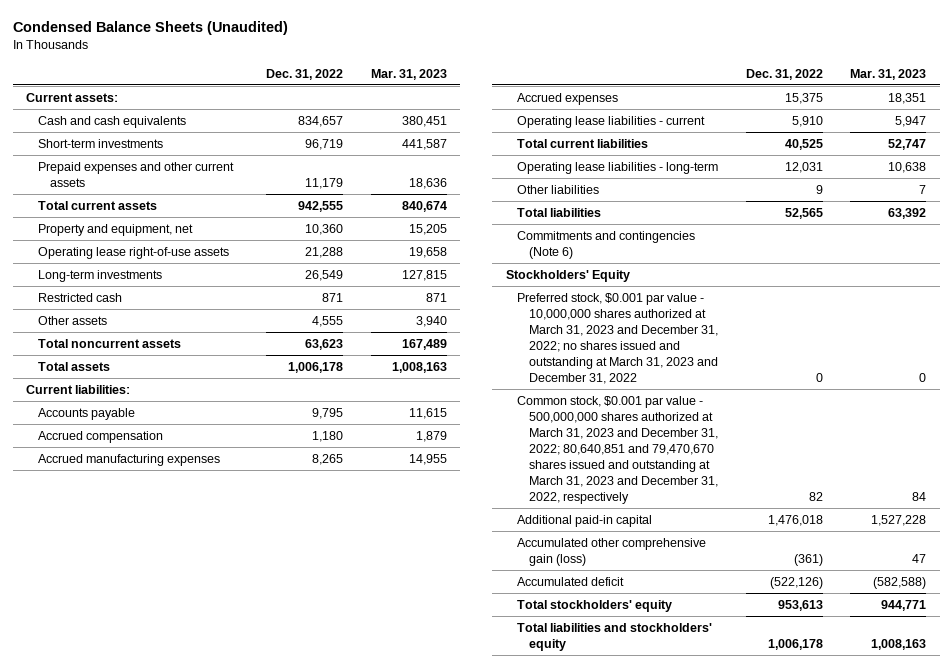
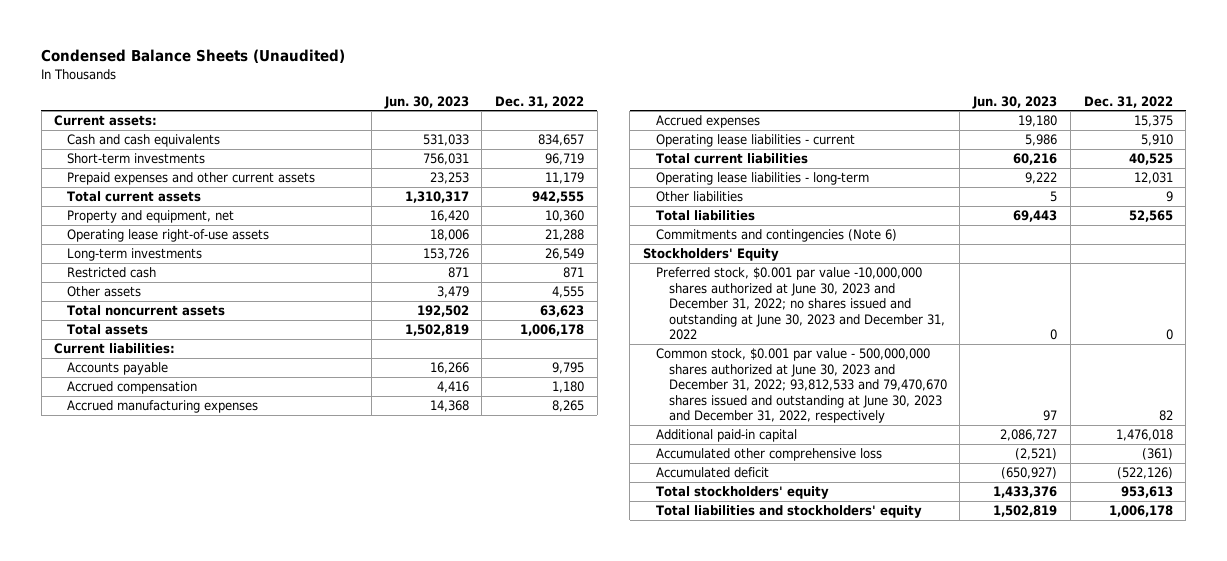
[370,68,447,80] Mar. 31, 2023 -> none
none -> [383,95,469,109] Jun. 30, 2023
[517,292,719,384] Preferred stock, $0.001 par value - 10,000,000 shares authorized at March 31, 2023 and December 31, 2022; no shares issued and outstanding at March 31, 2023 and December 31, 2022 -> [655,267,945,341] Preferred stock, $0.001 par value -10,000,000 shares authorized at June 30, 2023 and December 31, 2022; no shares issued and outstanding at June 30, 2023 and December 31, 2022
[517,395,719,504] Common stock, $0.001 par value - 500,000,000 shares authorized at March 31, 2023 and December 31, 2022; 80,640,851 and 79,470,670 shares issued and outstanding at March 31, 2023 and December 31, 2022, respectively -> [655,348,947,424] Common stock, $0.001 par value - 500,000,000 shares authorized at June 30, 2023 and December 31, 2022; 93,812,533 and 79,470,670 shares issued and outstanding at June 30, 2023 and December 31, 2022, respectively
[517,537,707,566] Accumulated other comprehensive gain (loss) -> [655,448,882,462] Accumulated other comprehensive loss

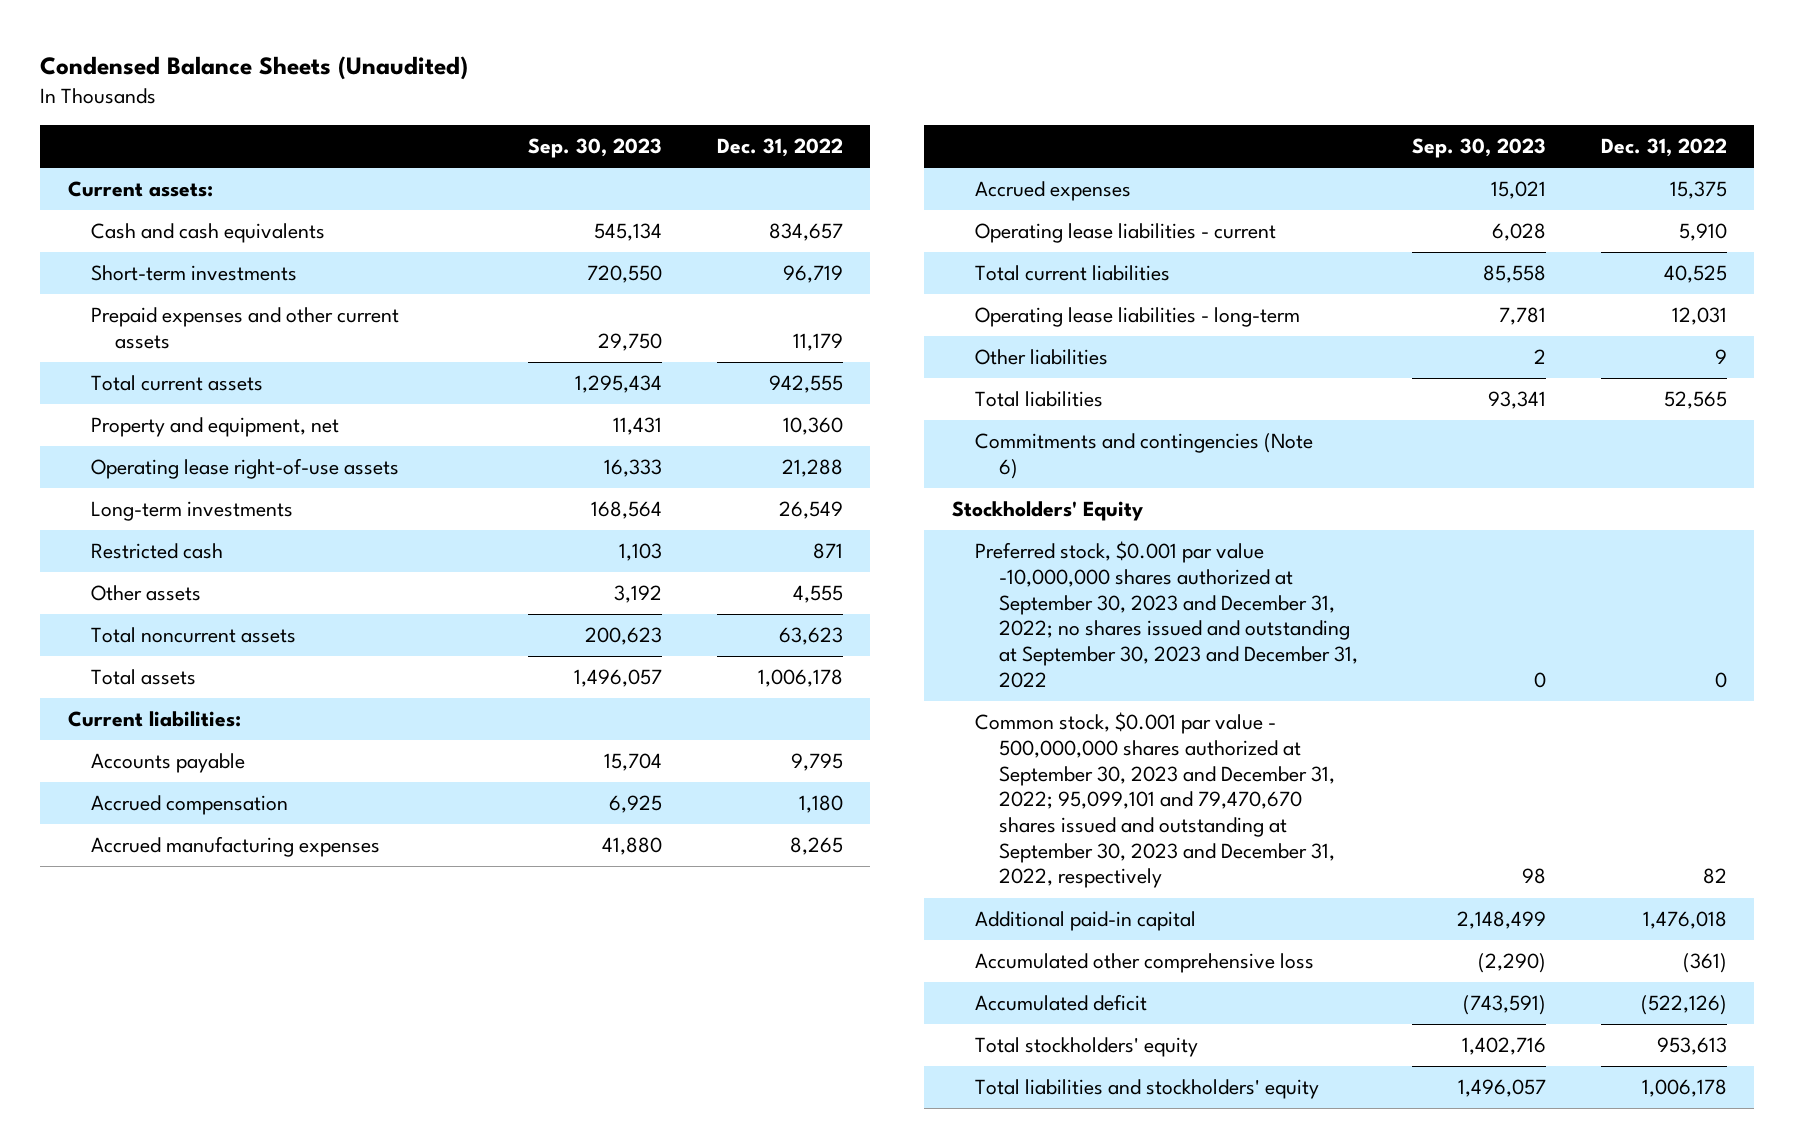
[383,95,469,109] Jun. 30, 2023 -> none
none -> [528,138,663,159] Sep. 30, 2023
[655,267,945,341] Preferred stock, $0.001 par value -10,000,000 shares authorized at June 30, 2023 and December 31, 2022; no shares issued and outstanding at June 30, 2023 and December 31, 2022 -> [975,541,1358,688] Preferred stock, $0.001 par value -10,000,000 shares authorized at September 30, 2023 and December 31, 2022; no shares issued and outstanding at September 30, 2023 and December 31, 2022
[655,348,947,424] Common stock, $0.001 par value - 500,000,000 shares authorized at June 30, 2023 and December 31, 2022; 93,812,533 and 79,470,670 shares issued and outstanding at June 30, 2023 and December 31, 2022, respectively -> [975,712,1335,889] Common stock, $0.001 par value - 500,000,000 shares authorized at September 30, 2023 and December 31, 2022; 95,099,101 and 79,470,670 shares issued and outstanding at September 30, 2023 and December 31, 2022, respectively

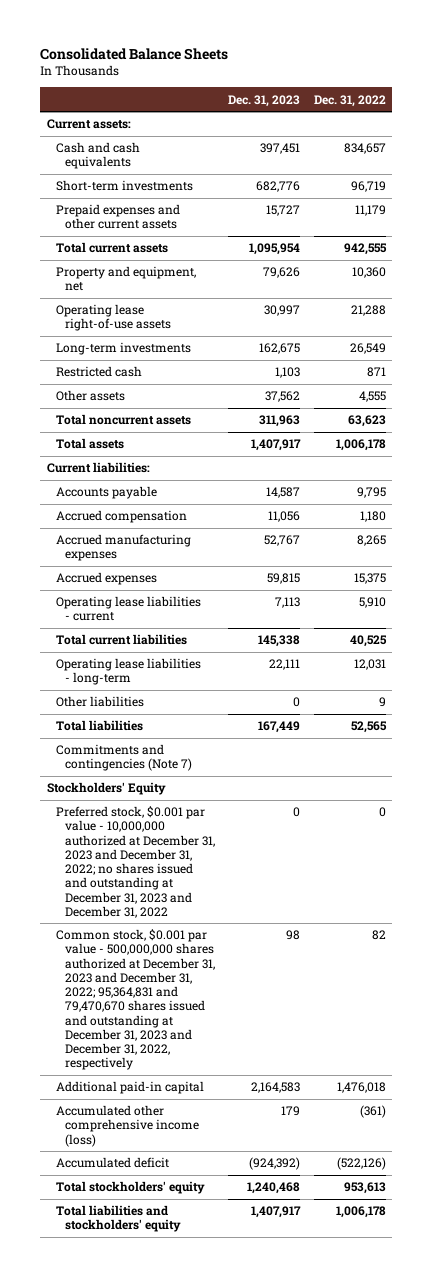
[40,56,469,81] Condensed Balance Sheets (Unaudited) -> [40,47,229,60] Consolidated Balance Sheets
[528,138,663,159] Sep. 30, 2023 -> none
none -> [228,94,301,107] Dec. 31, 2023
[975,433,1314,480] Commitments and contingencies (Note 6) -> [55,744,192,772] Commitments and contingencies (Note 7)
[975,541,1358,688] Preferred stock, $0.001 par value -10,000,000 shares authorized at September 30, 2023 and December 31, 2022; no shares issued and outstanding at September 30, 2023 and December 31, 2022 -> [55,806,215,918] Preferred stock, $0.001 par value - 10,000,000 authorized at December 31, 2023 and December 31, 2022; no shares issued and outstanding at December 31, 2023 and December 31, 2022
[975,712,1335,889] Common stock, $0.001 par value - 500,000,000 shares authorized at September 30, 2023 and December 31, 2022; 95,099,101 and 79,470,670 shares issued and outstanding at September 30, 2023 and December 31, 2022, respectively -> [55,929,215,1071] Common stock, $0.001 par value - 500,000,000 shares authorized at December 31, 2023 and December 31, 2022; 95,364,831 and 79,470,670 shares issued and outstanding at December 31, 2023 and December 31, 2022, respectively
[975,953,1315,974] Accumulated other comprehensive loss -> [55,1105,199,1147] Accumulated other comprehensive income (loss)

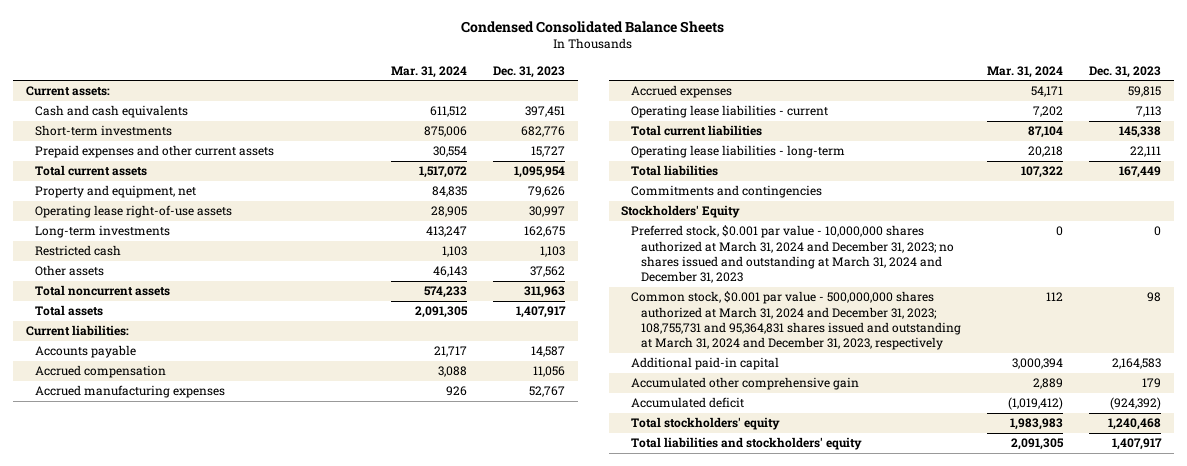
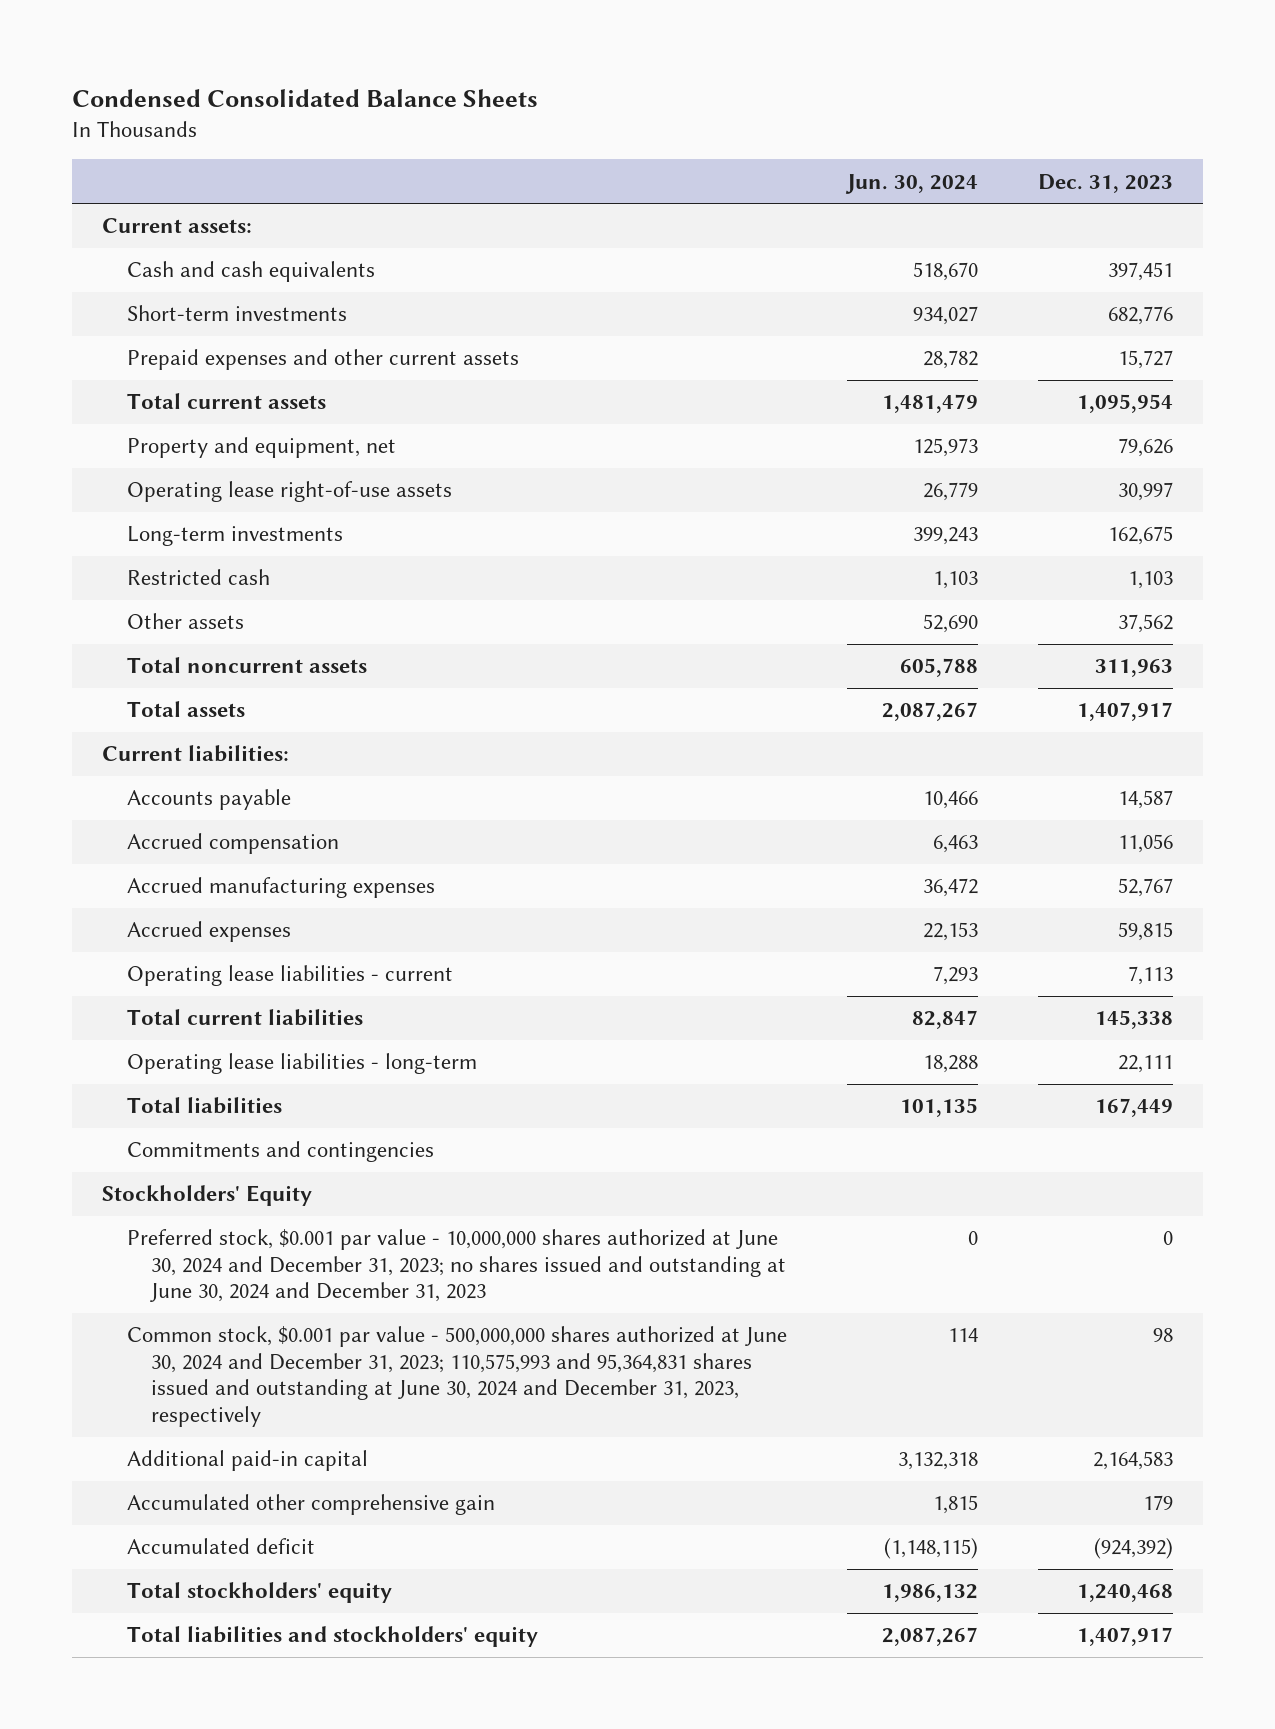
[391,65,468,78] Mar. 31, 2024 -> none
none -> [844,173,978,194] Jun. 30, 2024
[631,225,955,284] Preferred stock, $0.001 par value - 10,000,000 shares authorized at March 31, 2024 and December 31, 2023; no shares issued and outstanding at March 31, 2024 and December 31, 2023 -> [126,1229,786,1303] Preferred stock, $0.001 par value - 10,000,000 shares authorized at June 30, 2024 and December 31, 2023; no shares issued and outstanding at June 30, 2024 and December 31, 2023
[631,291,962,351] Common stock, $0.001 par value - 500,000,000 shares authorized at March 31, 2024 and December 31, 2023; 108,755,731 and 95,364,831 shares issued and outstanding at March 31, 2024 and December 31, 2023, respectively -> [126,1326,787,1427] Common stock, $0.001 par value - 500,000,000 shares authorized at June 30, 2024 and December 31, 2023; 110,575,993 and 95,364,831 shares issued and outstanding at June 30, 2024 and December 31, 2023, respectively

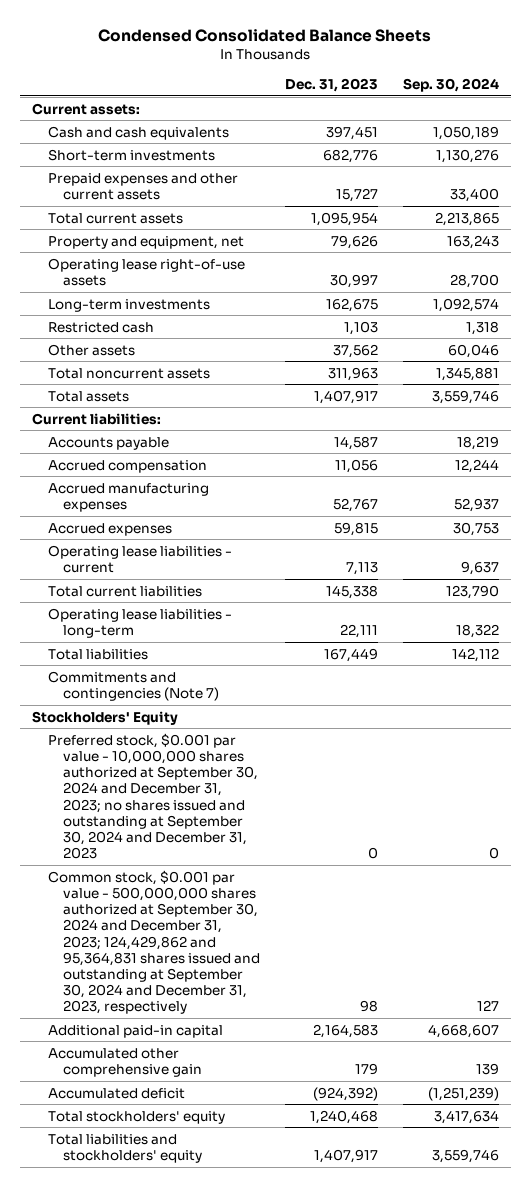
[844,173,978,194] Jun. 30, 2024 -> none
none -> [402,77,499,92] Sep. 30, 2024
[126,1141,434,1163] Commitments and contingencies -> [47,670,219,701] Commitments and contingencies (Note 7)
[126,1229,786,1303] Preferred stock, $0.001 par value - 10,000,000 shares authorized at June 30, 2024 and December 31, 2023; no shares issued and outstanding at June 30, 2024 and December 31, 2023 -> [47,732,258,860] Preferred stock, $0.001 par value - 10,000,000 shares authorized at September 30, 2024 and December 31, 2023; no shares issued and outstanding at September 30, 2024 and December 31, 2023
[126,1326,787,1427] Common stock, $0.001 par value - 500,000,000 shares authorized at June 30, 2024 and December 31, 2023; 110,575,993 and 95,364,831 shares issued and outstanding at June 30, 2024 and December 31, 2023, respectively -> [47,869,260,1015] Common stock, $0.001 par value - 500,000,000 shares authorized at September 30, 2024 and December 31, 2023; 124,429,862 and 95,364,831 shares issued and outstanding at September 30, 2024 and December 31, 2023, respectively

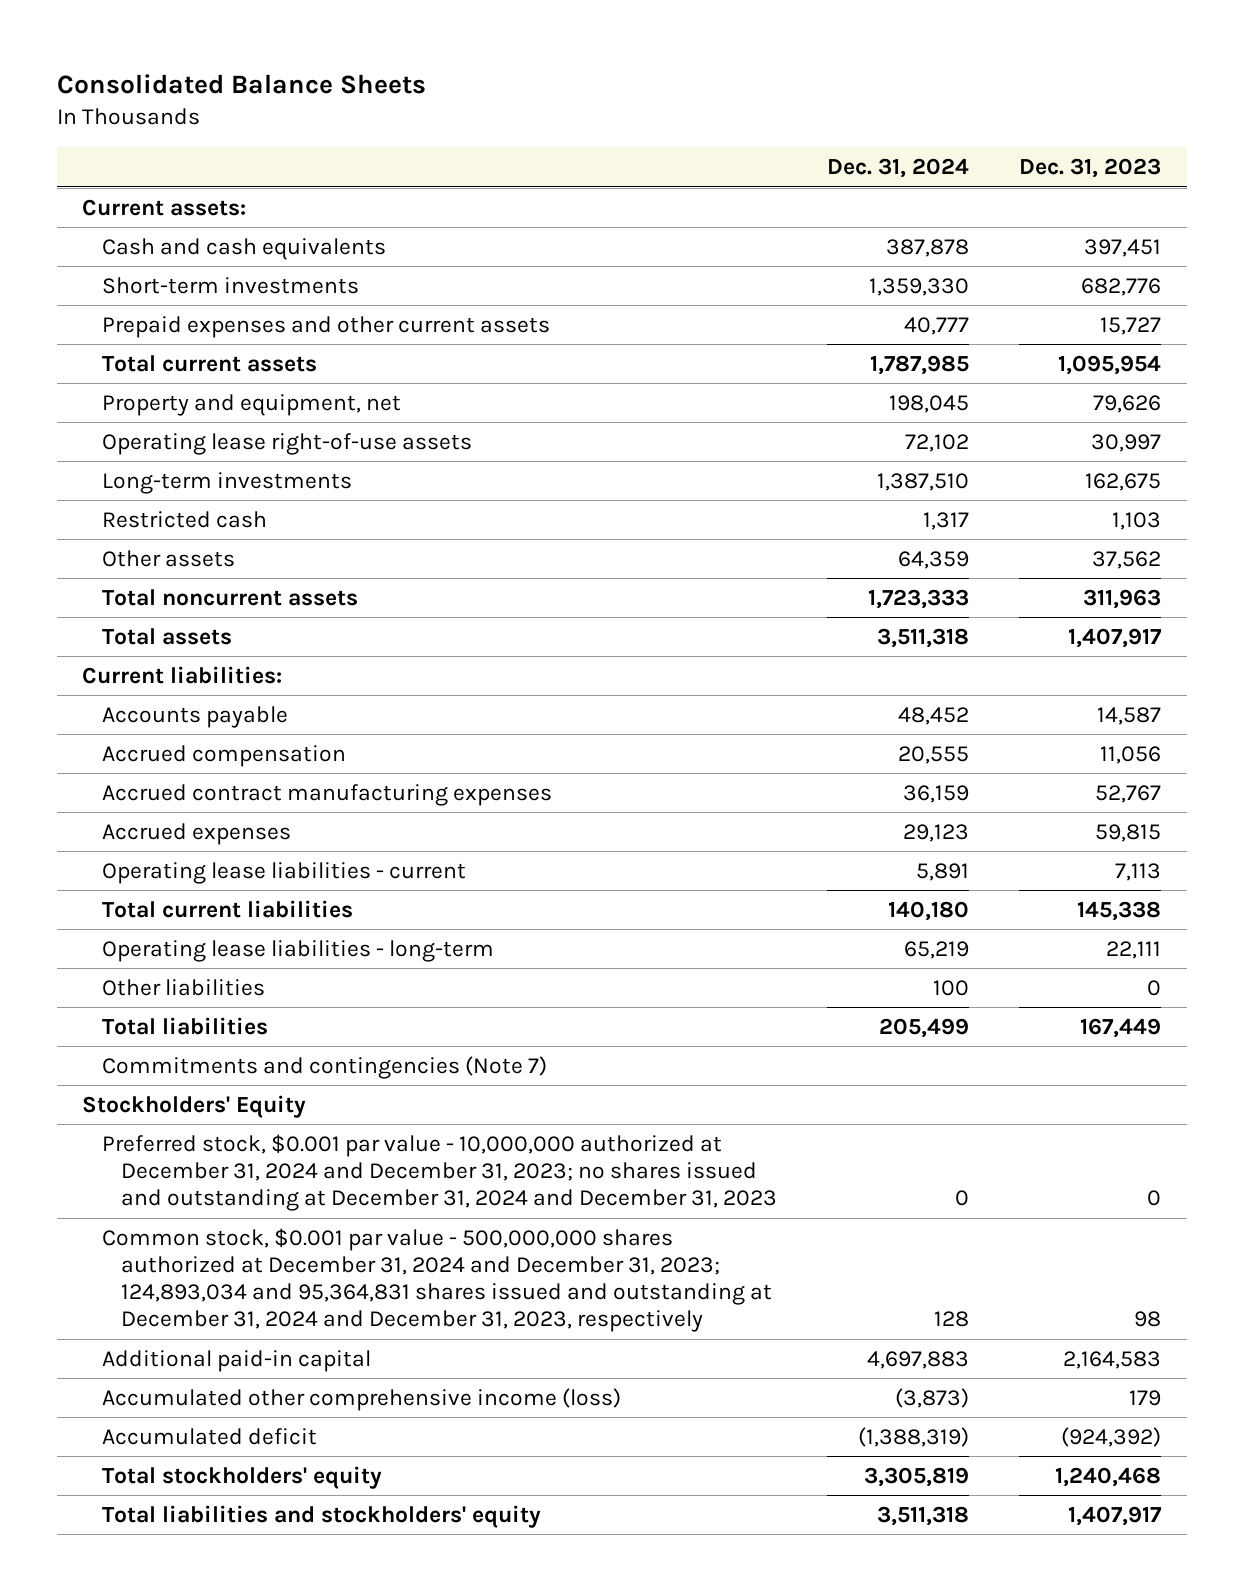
[98,28,432,42] Condensed Consolidated Balance Sheets -> [57,74,427,95] Consolidated Balance Sheets
[402,77,499,92] Sep. 30, 2024 -> none
none -> [827,158,970,179] Dec. 31, 2024
[47,482,209,512] Accrued manufacturing expenses -> [101,784,552,807] Accrued contract manufacturing expenses
none -> [101,979,265,997] Other liabilities
[47,732,258,860] Preferred stock, $0.001 par value - 10,000,000 shares authorized at September 30, 2024 and December 31, 2023; no shares issued and outstanding at September 30, 2024 and December 31, 2023 -> [101,1134,777,1212] Preferred stock, $0.001 par value - 10,000,000 authorized at December 31, 2024 and December 31, 2023; no shares issued and outstanding at December 31, 2024 and December 31, 2023
[47,869,260,1015] Common stock, $0.001 par value - 500,000,000 shares authorized at September 30, 2024 and December 31, 2023; 124,429,862 and 95,364,831 shares issued and outstanding at September 30, 2024 and December 31, 2023, respectively -> [101,1228,772,1333] Common stock, $0.001 par value - 500,000,000 shares authorized at December 31, 2024 and December 31, 2023; 124,893,034 and 95,364,831 shares issued and outstanding at December 31, 2024 and December 31, 2023, respectively
[47,1047,202,1077] Accumulated other comprehensive gain -> [101,1388,621,1412] Accumulated other comprehensive income (loss)

